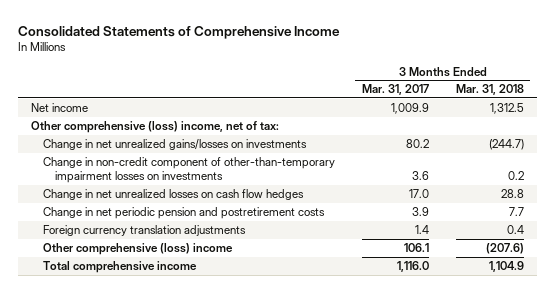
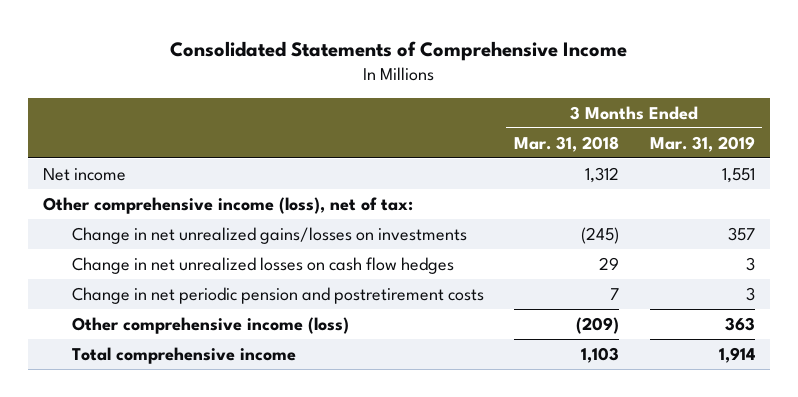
[362,84,430,96] Mar. 31, 2017 -> none
none -> [649,135,755,152] Mar. 31, 2019
[43,156,336,184] Change in non-credit component of other-than-temporary impairment losses on investments -> none
[43,224,247,236] Foreign currency translation adjustments -> none
[489,102,524,114] 1,312.5 -> [585,166,620,183] 1,312
[31,120,280,133] Other comprehensive (loss) income, net of tax: -> [43,196,414,214] Other comprehensive income (loss), net of tax:
[488,138,524,150] (244.7) -> [581,226,620,244] (245)
[500,188,524,198] 28.8 -> [599,256,620,270] 29
[508,206,524,216] 7.7 -> [610,287,620,300] 7
[43,242,234,255] Other comprehensive (loss) income -> [71,316,349,334] Other comprehensive income (loss)
[485,242,524,254] (207.6) -> [576,316,620,334] (209)
[488,260,524,272] 1,104.9 -> [581,346,620,363] 1,103

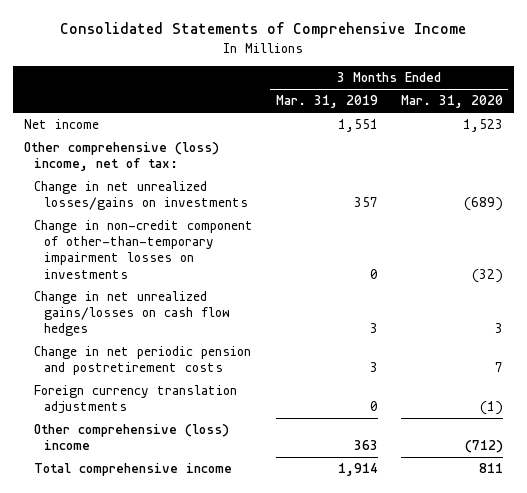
[514,135,620,152] Mar. 31, 2018 -> none
none -> [400,95,503,109] Mar. 31, 2020
[43,196,414,214] Other comprehensive income (loss), net of tax: -> [24,142,220,172] Other comprehensive (loss) income, net of tax:
[71,226,467,244] Change in net unrealized gains/losses on investments -> [34,181,249,211] Change in net unrealized losses/gains on investments
none -> [34,220,254,279] Change in non-credit component of other-than-temporary impairment losses on investments
[71,256,454,274] Change in net unrealized losses on cash flow hedges -> [34,291,231,337] Change in net unrealized gains/losses on cash flow hedges
none -> [34,385,238,415] Foreign currency translation adjustments
[71,316,349,334] Other comprehensive income (loss) -> [34,424,230,451] Other comprehensive (loss) income

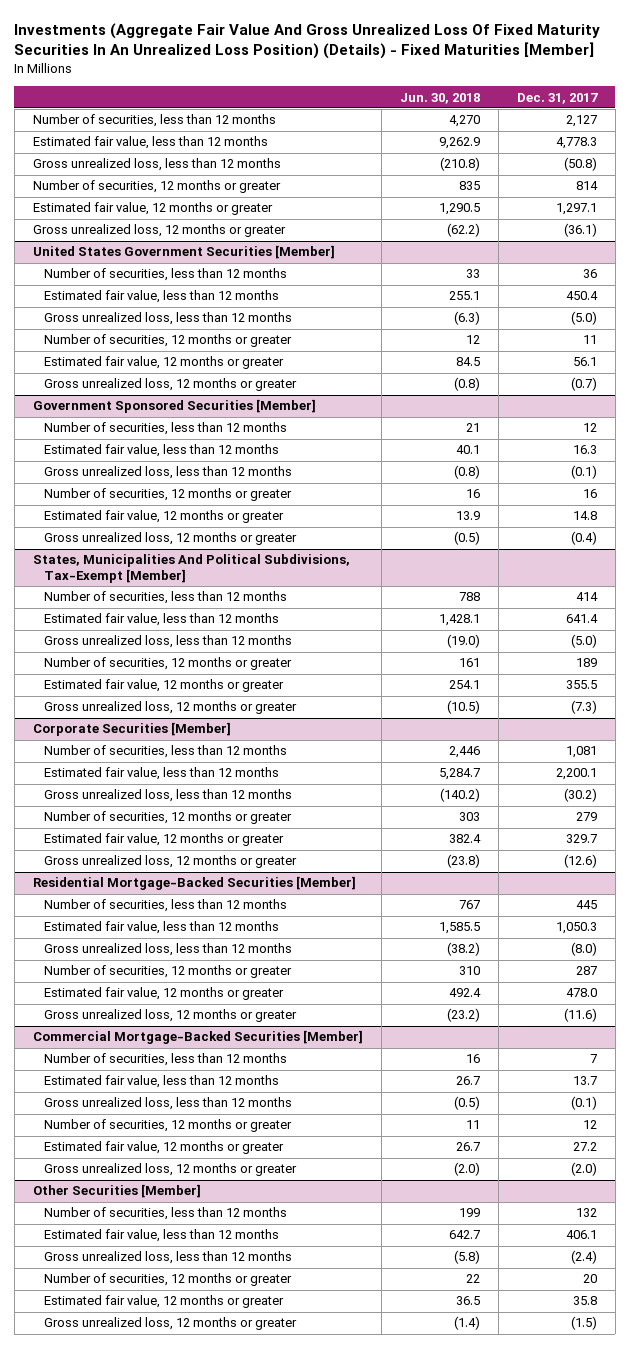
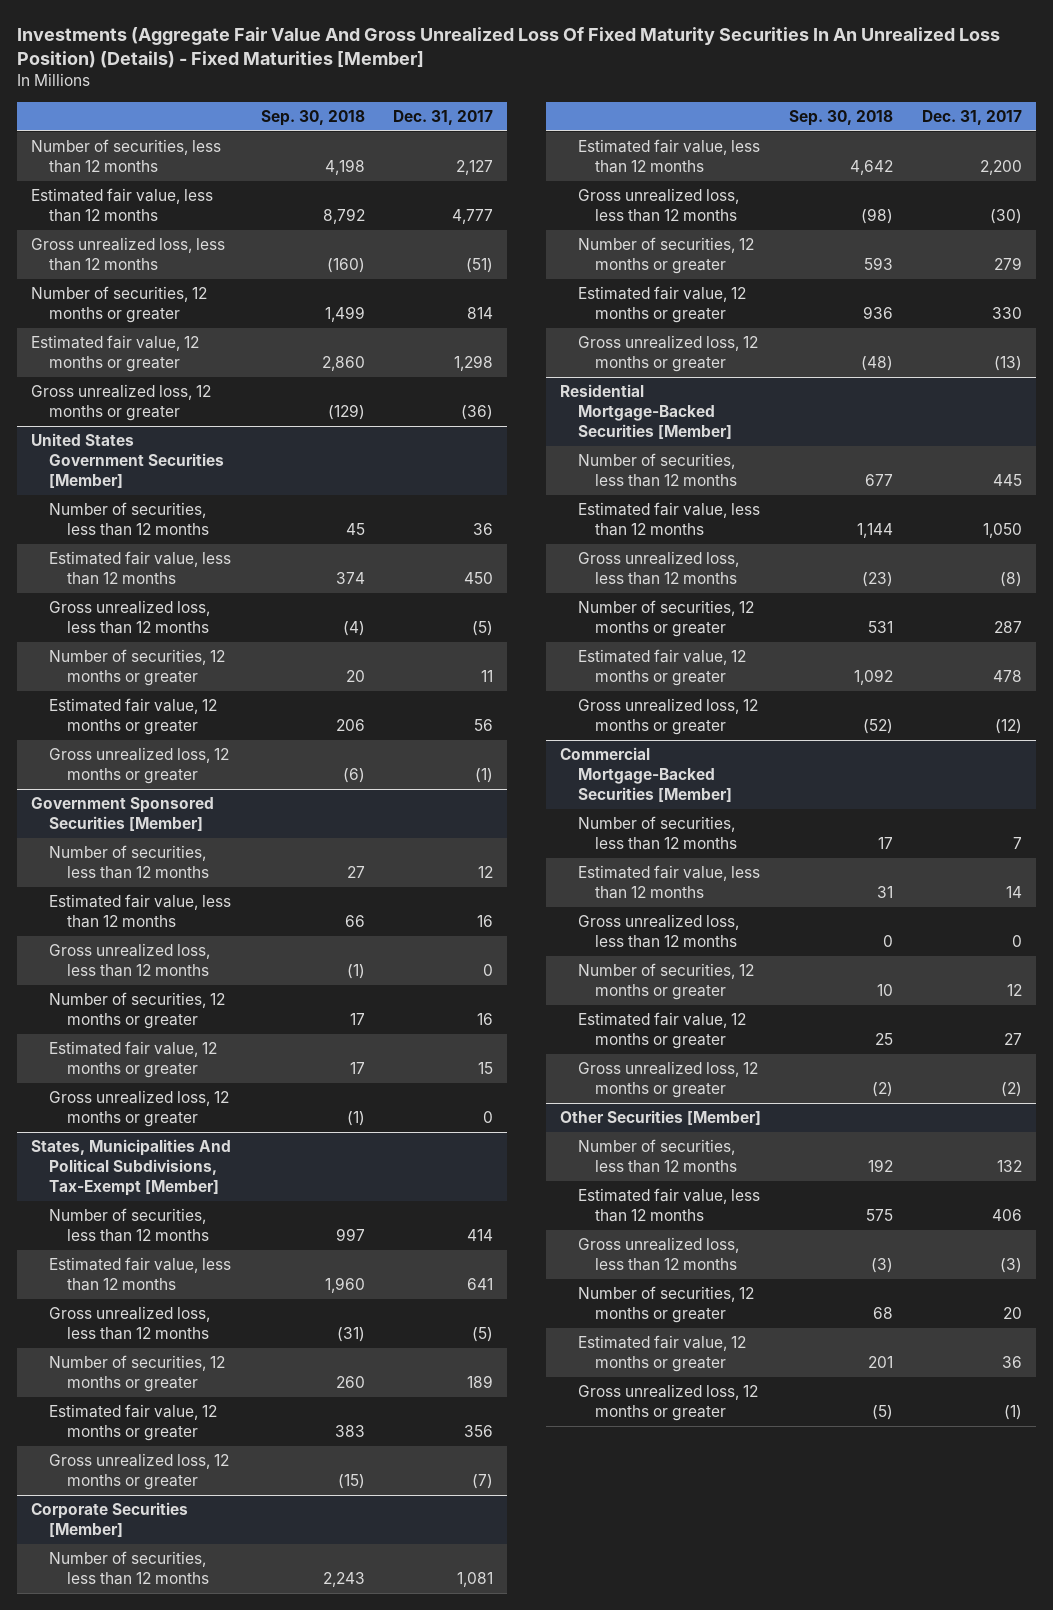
[399,92,480,104] Jun. 30, 2018 -> none
none -> [260,109,365,126] Sep. 30, 2018
[555,137,597,150] 4,778.3 -> [452,209,494,225] 4,777
[563,157,597,172] (50.8) -> [466,258,494,274] (51)
[555,203,597,216] 1,297.1 -> [454,355,494,372] 1,298
[563,223,597,238] (36.1) -> [461,405,494,421] (36)
[565,291,598,301] 450.4 -> [464,572,494,585] 450
[570,311,597,326] (5.0) -> [472,621,494,637] (5)
[572,357,597,367] 56.1 -> [474,719,494,732] 56
[570,377,597,392] (0.7) -> [475,768,494,784] (1)
[572,445,597,455] 16.3 -> [477,915,494,928] 16
[570,465,597,480] (0.1) -> [483,964,494,977] 0
[572,511,597,521] 14.8 -> [478,1062,494,1075] 15
[570,531,597,546] (0.4) -> [483,1111,494,1124] 0
[565,614,598,624] 641.4 -> [467,1278,494,1291] 641
[570,634,597,649] (5.0) -> [472,1327,494,1343] (5)
[565,680,597,690] 355.5 -> [464,1425,494,1438] 356
[570,700,597,715] (7.3) -> [472,1474,494,1490] (7)
[555,768,597,781] 2,200.1 -> [979,160,1022,176] 2,200
[563,788,597,803] (30.2) -> [989,209,1022,225] (30)
[565,834,597,844] 329.7 -> [991,307,1022,320] 330
[563,854,597,869] (12.6) -> [993,356,1022,372] (13)
[555,922,597,935] 1,050.3 -> [982,523,1022,539] 1,050
[570,942,597,957] (8.0) -> [999,572,1022,588] (8)
[565,988,597,998] 478.0 -> [992,670,1022,683] 478
[563,1008,597,1023] (11.6) -> [994,719,1022,735] (12)
[572,1076,597,1086] 13.7 -> [1005,886,1022,899] 14
[570,1096,597,1111] (0.1) -> [1011,935,1022,948] 0
[572,1142,597,1152] 27.2 -> [1003,1033,1022,1046] 27
[570,1162,597,1177] (2.0) -> [1000,1082,1022,1098] (2)
[565,1230,597,1240] 406.1 -> [991,1209,1022,1222] 406
[570,1250,597,1265] (2.4) -> [999,1258,1022,1274] (3)
[572,1296,597,1306] 35.8 -> [1001,1356,1022,1369] 36
[570,1316,597,1331] (1.5) -> [1003,1405,1022,1421] (1)

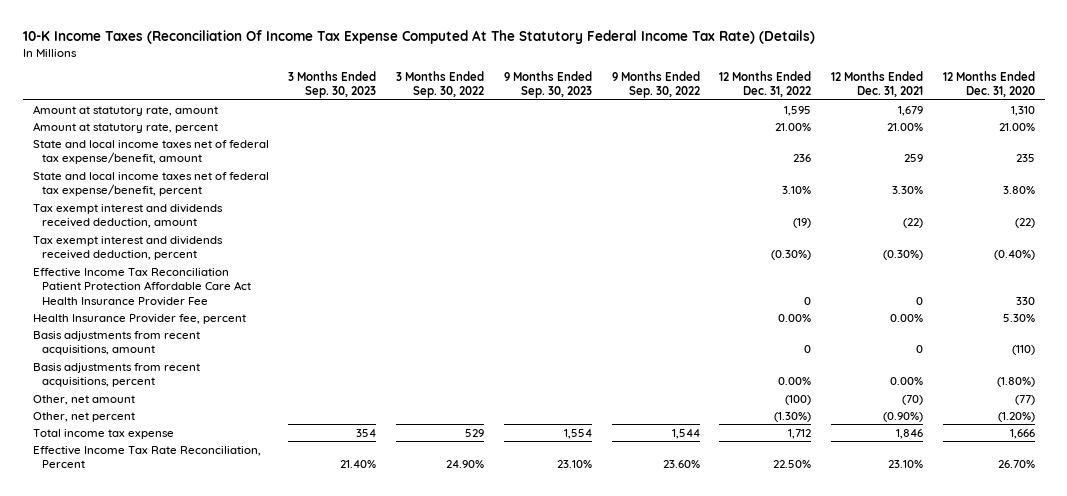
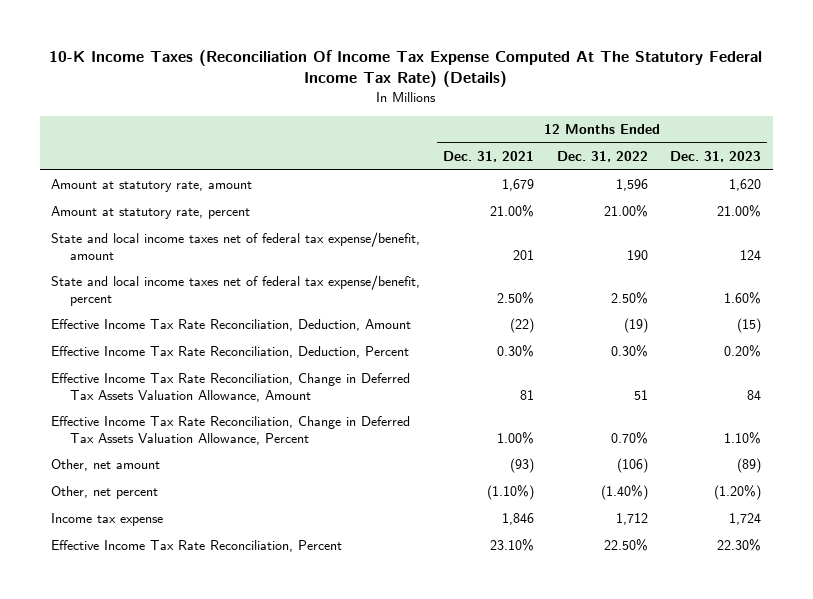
[288,71,377,99] 3 Months Ended Sep. 30, 2023 -> none
[396,71,485,99] 3 Months Ended Sep. 30, 2022 -> none
[503,71,592,99] 9 Months Ended Sep. 30, 2023 -> none
[611,71,700,99] 9 Months Ended Sep. 30, 2022 -> none
[942,71,1035,98] 12 Months Ended Dec. 31, 2020 -> none
none -> [670,151,762,163] Dec. 31, 2023
[784,105,812,116] 1,595 -> [615,179,648,192] 1,596
[32,267,251,306] Effective Income Tax Reconciliation Patient Protection Affordable Care Act Health Insurance Provider Fee -> none
[32,313,246,324] Health Insurance Provider fee, percent -> none
[32,330,200,356] Basis adjustments from recent acquisitions, amount -> none
[32,362,200,388] Basis adjustments from recent acquisitions, percent -> none
[793,154,812,163] 236 -> [626,249,648,260] 190
[904,154,924,163] 259 -> [512,249,534,260] 201
[782,186,812,195] 3.10% -> [610,291,648,304] 2.50%
[892,186,924,195] 3.30% -> [496,291,534,304] 2.50%
[32,203,223,229] Tax exempt interest and dividends received deduction, amount -> [51,319,412,332] Effective Income Tax Rate Reconciliation, Deduction, Amount
[32,235,223,261] Tax exempt interest and dividends received deduction, percent -> [51,346,410,359] Effective Income Tax Rate Reconciliation, Deduction, Percent
[771,250,812,261] (0.30%) -> [610,345,648,358] 0.30%
[883,250,924,261] (0.30%) -> [496,345,534,358] 0.30%
none -> [51,373,411,402] Effective Income Tax Rate Reconciliation, Change in Deferred Tax Assets Valuation Allowance, Amount
none -> [51,416,411,445] Effective Income Tax Rate Reconciliation, Change in Deferred Tax Assets Valuation Allowance, Percent
[785,394,812,405] (100) -> [616,458,648,474] (106)
[902,394,924,405] (70) -> [509,458,534,474] (93)
[774,411,812,422] (1.30%) -> [600,485,648,501] (1.40%)
[883,411,924,422] (0.90%) -> [486,485,534,501] (1.10%)
[32,428,174,439] Total income tax expense -> [51,513,164,527] Income tax expense

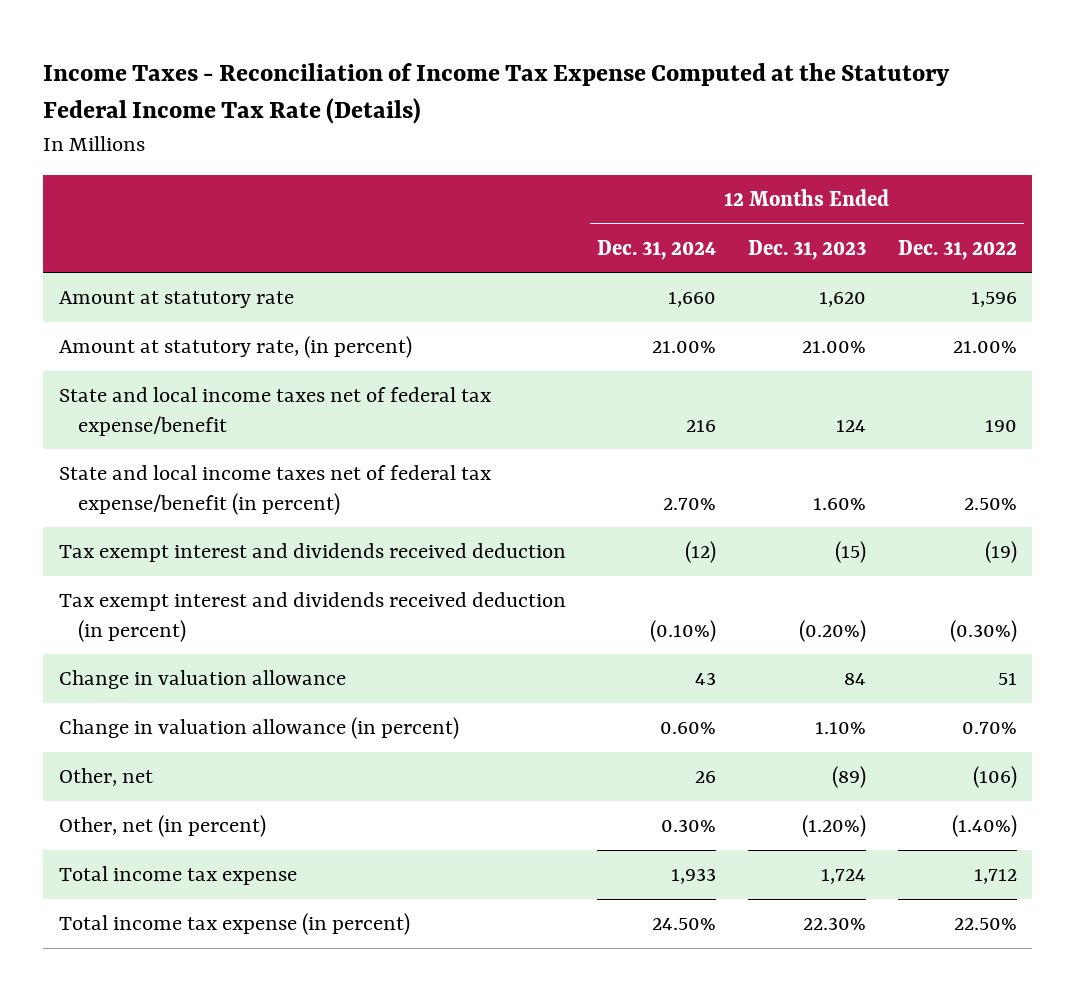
[49,49,763,88] 10-K Income Taxes (Reconciliation Of Income Tax Expense Computed At The Statutory Federal Income Tax Rate) (Details) -> [43,62,951,125] Income Taxes - Reconciliation of Income Tax Expense Computed at the Statutory Federal Income Tax Rate (Details)
[442,151,534,163] Dec. 31, 2021 -> none
none -> [597,240,717,261] Dec. 31, 2024
[51,179,253,193] Amount at statutory rate, amount -> [58,291,294,309] Amount at statutory rate
[51,206,251,220] Amount at statutory rate, percent -> [58,336,412,359] Amount at statutory rate, (in percent)
[51,232,421,260] State and local income taxes net of federal tax expense/benefit, amount -> [58,387,491,436] State and local income taxes net of federal tax expense/benefit
[51,275,421,306] State and local income taxes net of federal tax expense/benefit, percent -> [58,465,491,515] State and local income taxes net of federal tax expense/benefit (in percent)
[51,319,412,332] Effective Income Tax Rate Reconciliation, Deduction, Amount -> [58,543,566,563] Tax exempt interest and dividends received deduction
[51,346,410,359] Effective Income Tax Rate Reconciliation, Deduction, Percent -> [58,592,566,642] Tax exempt interest and dividends received deduction (in percent)
[610,345,648,358] 0.30% -> [949,619,1017,642] (0.30%)
[724,345,762,358] 0.20% -> [798,619,866,642] (0.20%)
[51,373,411,402] Effective Income Tax Rate Reconciliation, Change in Deferred Tax Assets Valuation Allowance, Amount -> [58,670,346,690] Change in valuation allowance
[51,416,411,445] Effective Income Tax Rate Reconciliation, Change in Deferred Tax Assets Valuation Allowance, Percent -> [58,717,459,740] Change in valuation allowance (in percent)
[51,459,161,472] Other, net amount -> [58,768,153,787] Other, net
[51,486,159,500] Other, net percent -> [58,815,266,838] Other, net (in percent)
[51,513,164,527] Income tax expense -> [58,866,297,886] Total income tax expense
[51,540,343,553] Effective Income Tax Rate Reconciliation, Percent -> [58,913,410,936] Total income tax expense (in percent)

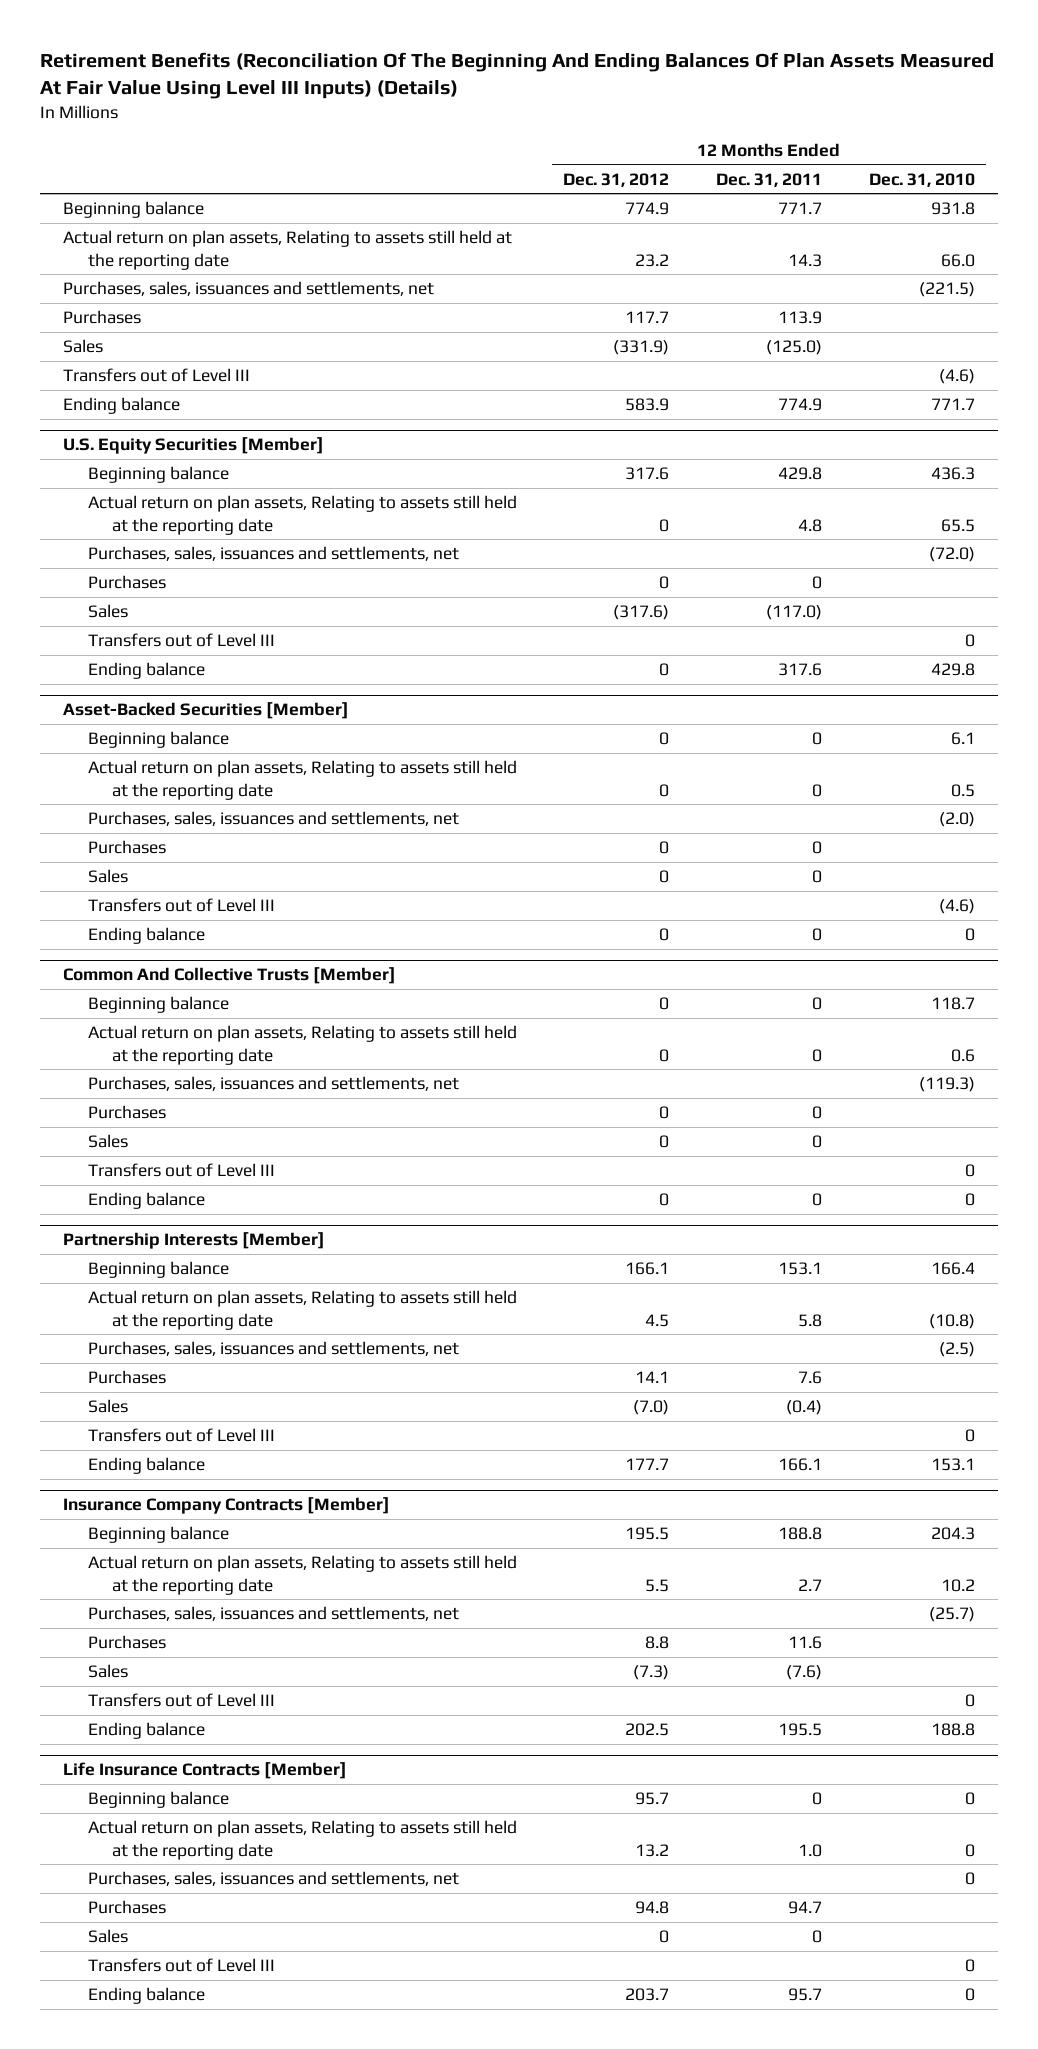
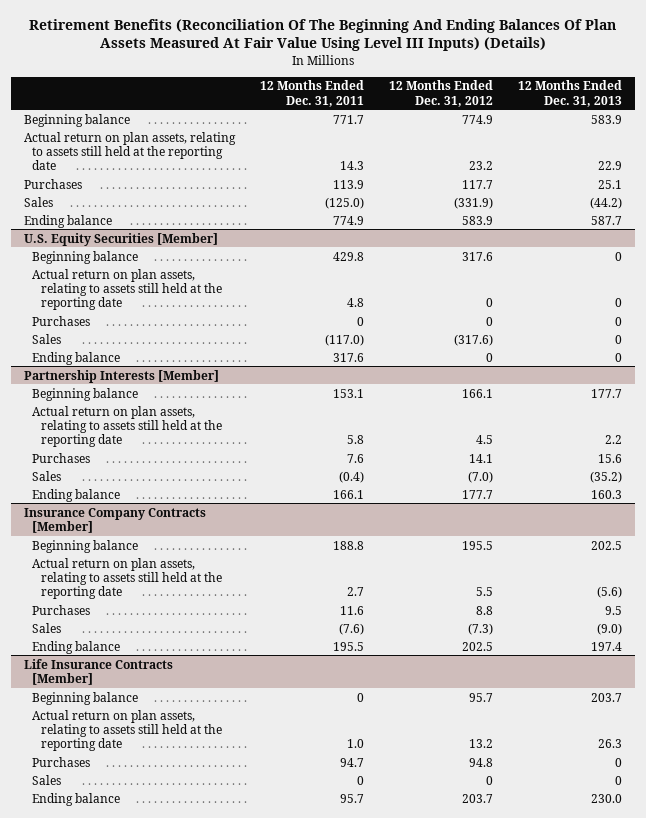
[868,172,975,187] Dec. 31, 2010 -> none
none -> [518,80,623,107] 12 Months Ended Dec. 31, 2013
[63,281,435,297] Purchases, sales, issuances and settlements, net -> none
[63,230,513,270] Actual return on plan assets, Relating to assets still held at the reporting date -> [23,131,236,170] Actual return on plan assets, relating to assets still held at the reporting date
[63,368,251,383] Transfers out of Level III -> none
[87,546,459,562] Purchases, sales, issuances and settlements, net -> none
[87,495,517,535] Actual return on plan assets, Relating to assets still held at the reporting date -> [32,268,223,310] Actual return on plan assets, relating to assets still held at the reporting date
[87,633,275,648] Transfers out of Level III -> none
[63,702,350,720] Asset-Backed Securities [Member] -> none
[87,731,229,749] Beginning balance -> none
[87,760,517,800] Actual return on plan assets, Relating to assets still held at the reporting date -> none
[87,811,459,827] Purchases, sales, issuances and settlements, net -> none
[87,840,166,855] Purchases -> none
[87,869,128,884] Sales -> none
[87,898,275,913] Transfers out of Level III -> none
[87,927,205,945] Ending balance -> none
[63,967,397,985] Common And Collective Trusts [Member] -> none
[87,996,229,1014] Beginning balance -> none
[87,1025,517,1065] Actual return on plan assets, Relating to assets still held at the reporting date -> none
[87,1076,459,1092] Purchases, sales, issuances and settlements, net -> none
[87,1105,166,1120] Purchases -> none
[87,1134,128,1149] Sales -> none
[87,1163,275,1178] Transfers out of Level III -> none
[87,1192,205,1210] Ending balance -> none
[87,1341,459,1357] Purchases, sales, issuances and settlements, net -> none
[87,1290,517,1330] Actual return on plan assets, Relating to assets still held at the reporting date -> [32,405,223,447] Actual return on plan assets, relating to assets still held at the reporting date
[87,1428,275,1443] Transfers out of Level III -> none
[87,1606,459,1622] Purchases, sales, issuances and settlements, net -> none
[87,1555,517,1595] Actual return on plan assets, Relating to assets still held at the reporting date -> [32,557,223,599] Actual return on plan assets, relating to assets still held at the reporting date
[87,1693,275,1708] Transfers out of Level III -> none
[87,1871,459,1887] Purchases, sales, issuances and settlements, net -> none
[87,1820,517,1860] Actual return on plan assets, Relating to assets still held at the reporting date -> [32,709,223,751] Actual return on plan assets, relating to assets still held at the reporting date
[87,1958,275,1973] Transfers out of Level III -> none

